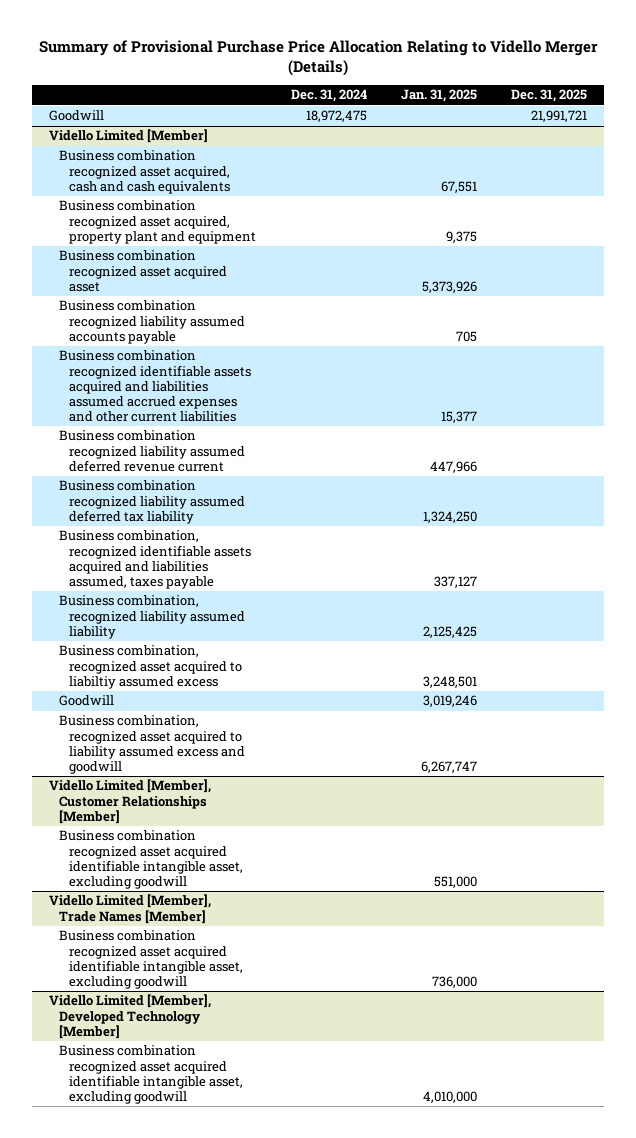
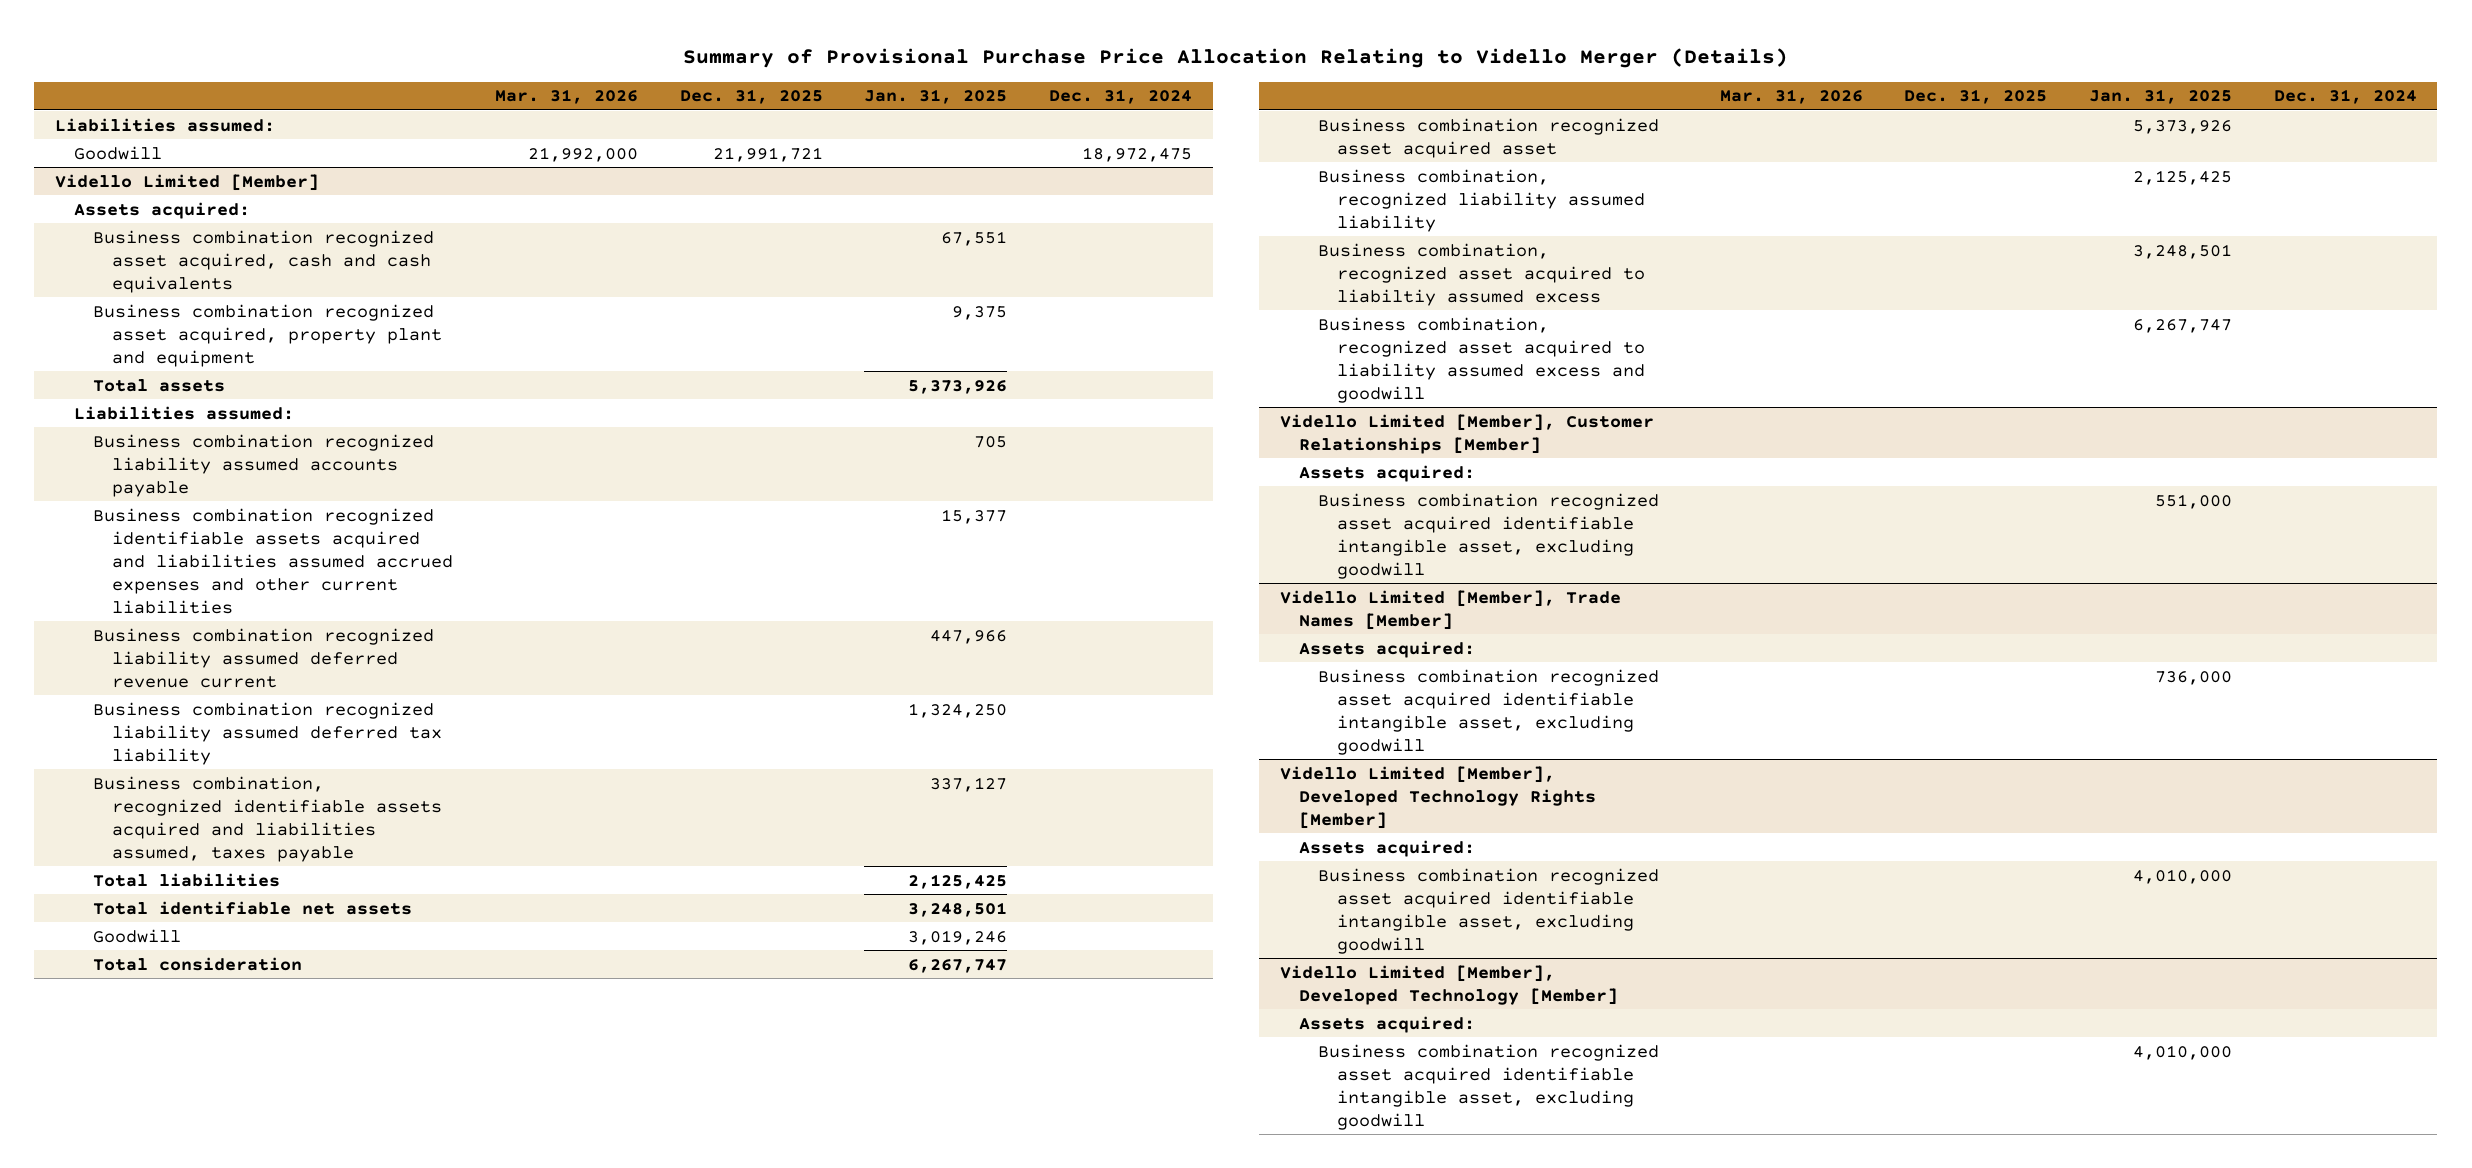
none -> [494,89,638,105] Mar. 31, 2026
none -> [55,117,276,132] Liabilities assumed:
none -> [74,201,251,219] Assets acquired:
none -> [93,378,226,392] Total assets
none -> [74,405,295,420] Liabilities assumed:
none -> [93,872,281,887] Total liabilities
none -> [93,900,413,915] Total identifiable net assets
[59,695,115,707] Goodwill -> [93,928,182,943] Goodwill
none -> [93,956,303,971] Total consideration
[59,250,228,292] Business combination recognized asset acquired asset -> [1317,117,1659,158] Business combination recognized asset acquired asset
none -> [1298,464,1475,482] Assets acquired:
none -> [1298,640,1475,658] Assets acquired:
none -> [1279,765,1596,829] Vidello Limited [Member], Developed Technology Rights [Member]
none -> [1298,839,1475,857] Assets acquired:
none -> [1317,867,1659,954] Business combination recognized asset acquired identifiable intangible asset, excluding goodwill
none -> [1298,1015,1475,1033] Assets acquired:

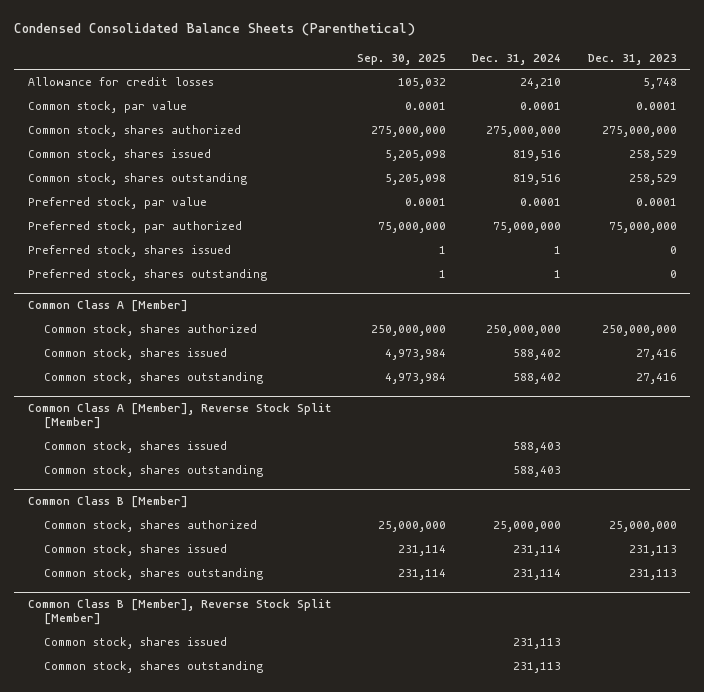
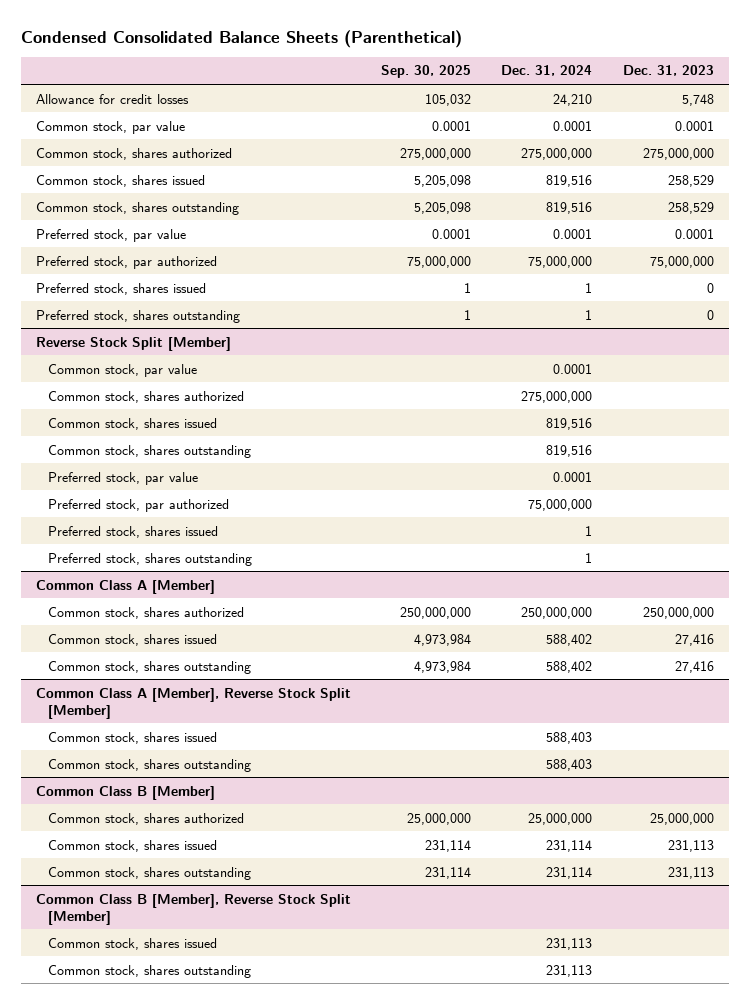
none -> [35,336,231,351] Reverse Stock Split [Member]
none -> [48,363,198,377] Common stock, par value
none -> [48,390,245,403] Common stock, shares authorized
none -> [48,417,218,430] Common stock, shares issued
none -> [48,444,252,458] Common stock, shares outstanding
none -> [48,471,199,485] Preferred stock, par value
none -> [48,498,230,512] Preferred stock, par authorized
none -> [48,525,219,538] Preferred stock, shares issued
none -> [48,552,253,566] Preferred stock, shares outstanding

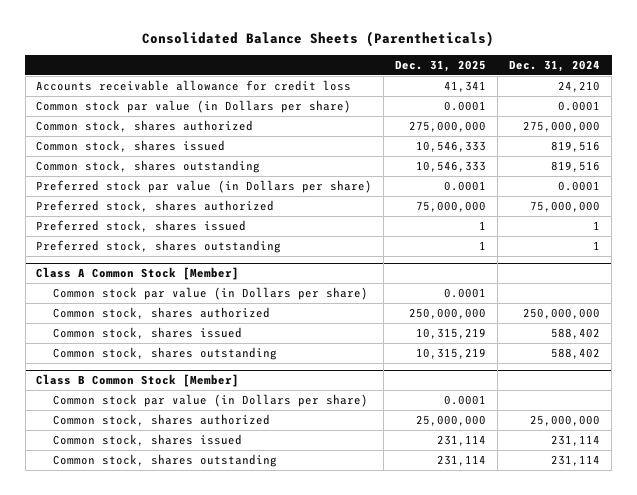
[20,29,462,48] Condensed Consolidated Balance Sheets (Parenthetical) -> [142,31,495,48] Consolidated Balance Sheets (Parentheticals)
[381,65,472,79] Sep. 30, 2025 -> none
[622,65,714,77] Dec. 31, 2023 -> none
none -> [395,59,487,72] Dec. 31, 2025
[35,147,232,160] Common stock, shares authorized -> none
[35,174,205,187] Common stock, shares issued -> none
[35,201,239,215] Common stock, shares outstanding -> none
[35,228,186,242] Preferred stock, par value -> none
[35,255,217,269] Preferred stock, par authorized -> none
[35,282,206,295] Preferred stock, shares issued -> none
[35,309,240,323] Preferred stock, shares outstanding -> none
[35,336,231,351] Reverse Stock Split [Member] -> none
[48,363,198,377] Common stock, par value -> none
[35,93,189,104] Allowance for credit losses -> [36,79,352,91] Accounts receivable allowance for credit loss
[35,120,185,134] Common stock, par value -> [36,99,352,113] Common stock par value (in Dollars per share)
[48,471,199,485] Preferred stock, par value -> [36,179,373,193] Preferred stock par value (in Dollars per share)
[48,498,230,512] Preferred stock, par authorized -> [36,199,275,212] Preferred stock, shares authorized
[35,579,215,594] Common Class A [Member] -> [36,267,240,281] Class A Common Stock [Member]
none -> [53,286,369,300] Common stock par value (in Dollars per share)
[35,687,351,719] Common Class A [Member], Reverse Stock Split [Member] -> none
[48,731,218,744] Common stock, shares issued -> none
[48,758,252,772] Common stock, shares outstanding -> none
[35,785,215,800] Common Class B [Member] -> [36,374,240,388] Class B Common Stock [Member]
none -> [53,393,369,407] Common stock par value (in Dollars per share)
[35,893,351,925] Common Class B [Member], Reverse Stock Split [Member] -> none
[48,937,218,950] Common stock, shares issued -> none
[48,964,252,978] Common stock, shares outstanding -> none

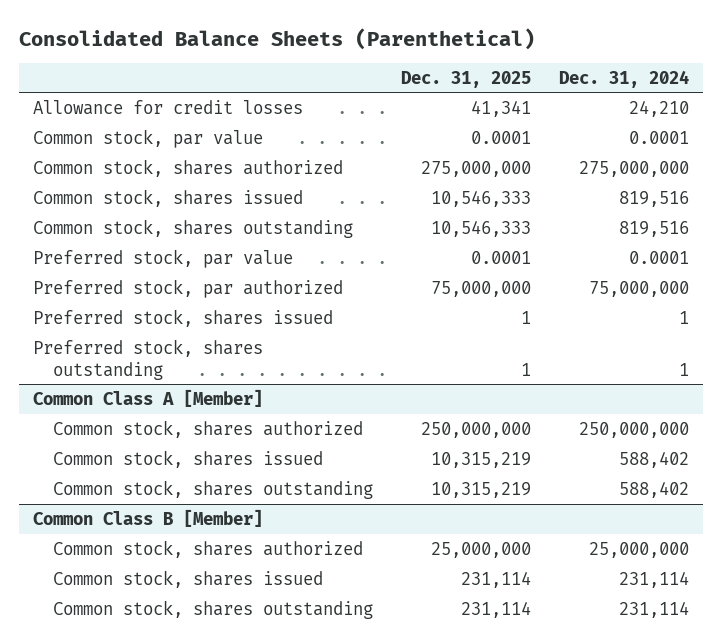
[142,31,495,48] Consolidated Balance Sheets (Parentheticals) -> [18,27,535,50] Consolidated Balance Sheets (Parenthetical)
[36,79,352,91] Accounts receivable allowance for credit loss -> [32,99,303,115] Allowance for credit losses
[36,99,352,113] Common stock par value (in Dollars per share) -> [32,128,263,148] Common stock, par value
[36,179,373,193] Preferred stock par value (in Dollars per share) -> [32,248,293,268] Preferred stock, par value
[36,199,275,212] Preferred stock, shares authorized -> [32,278,343,298] Preferred stock, par authorized
[53,286,369,300] Common stock par value (in Dollars per share) -> none
[36,267,240,281] Class A Common Stock [Member] -> [32,388,263,407] Common Class A [Member]
[53,393,369,407] Common stock par value (in Dollars per share) -> none
[36,374,240,388] Class B Common Stock [Member] -> [32,508,263,527] Common Class B [Member]

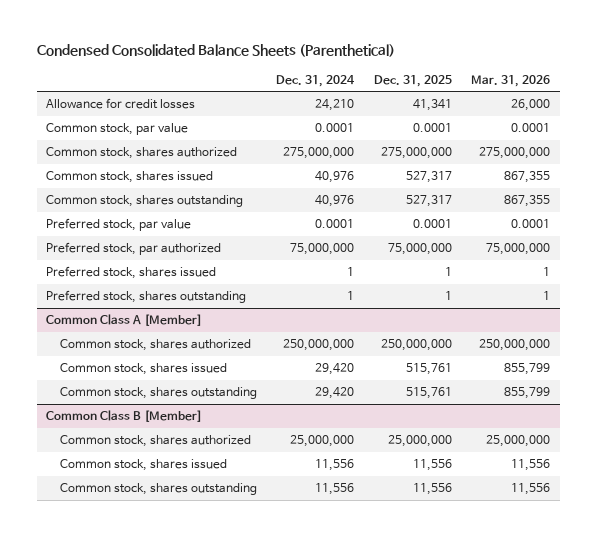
[18,27,535,50] Consolidated Balance Sheets (Parenthetical) -> [36,44,395,58] Condensed Consolidated Balance Sheets (Parenthetical)
none -> [471,74,551,87] Mar. 31, 2026
[431,189,532,207] 10,546,333 -> [405,171,452,184] 527,317
[619,190,690,207] 819,516 -> [315,171,355,184] 40,976
[431,219,532,237] 10,546,333 -> [405,195,452,208] 527,317
[619,220,690,237] 819,516 -> [315,195,355,208] 40,976
[431,451,532,468] 10,315,219 -> [405,363,452,376] 515,761
[619,450,690,468] 588,402 -> [315,363,355,376] 29,420
[431,481,532,498] 10,315,219 -> [405,387,452,400] 515,761
[619,480,690,498] 588,402 -> [315,387,355,400] 29,420
[461,570,532,588] 231,114 -> [412,459,452,472] 11,556
[619,570,690,588] 231,114 -> [315,459,355,472] 11,556
[461,600,532,618] 231,114 -> [412,483,452,496] 11,556
[619,600,690,618] 231,114 -> [315,483,355,496] 11,556

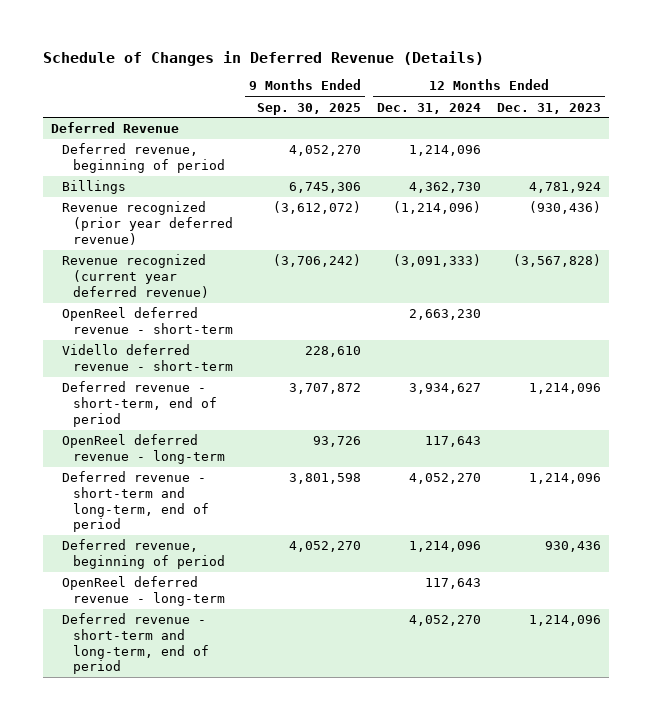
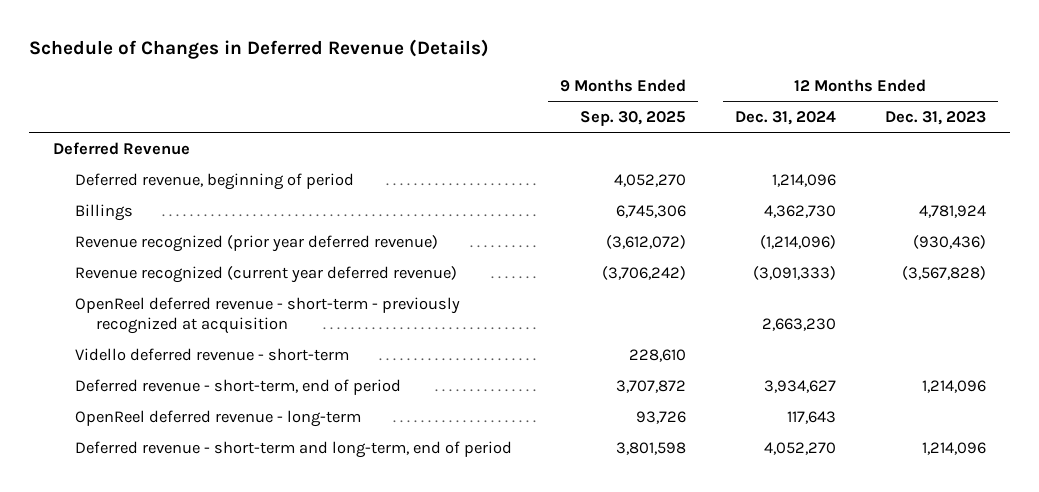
[62,307,234,334] OpenReel deferred revenue - short-term -> [74,296,460,335] OpenReel deferred revenue - short-term - previously recognized at acquisition
[62,539,226,569] Deferred revenue, beginning of period -> none
[62,576,226,606] OpenReel deferred revenue - long-term -> none
[62,613,210,675] Deferred revenue - short-term and long-term, end of period -> none

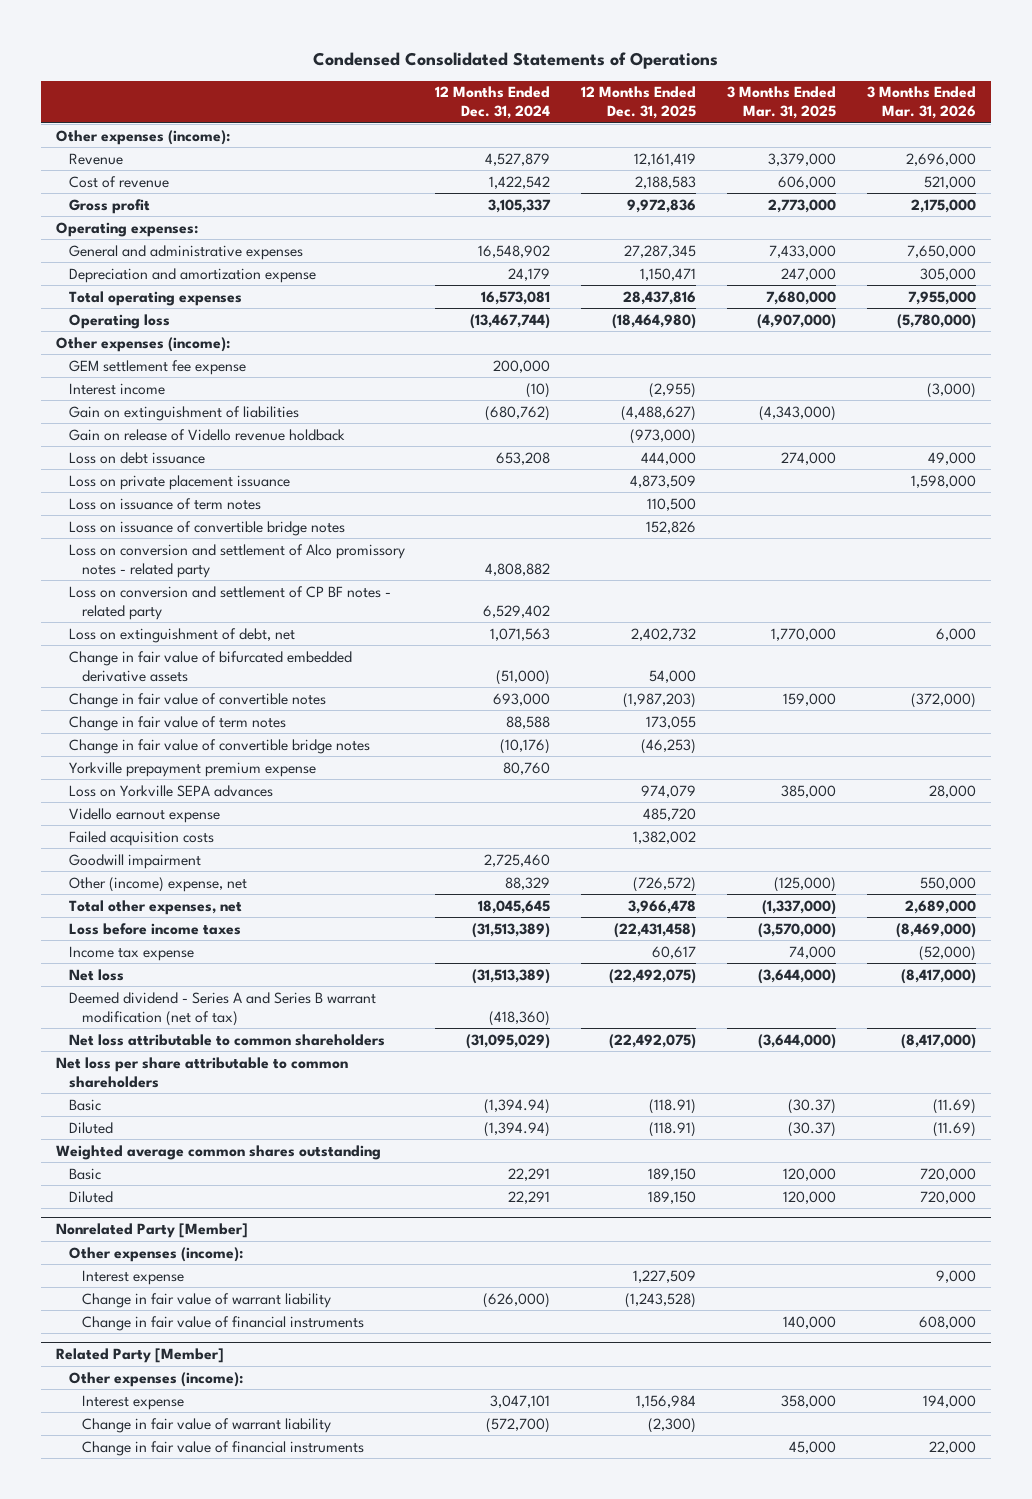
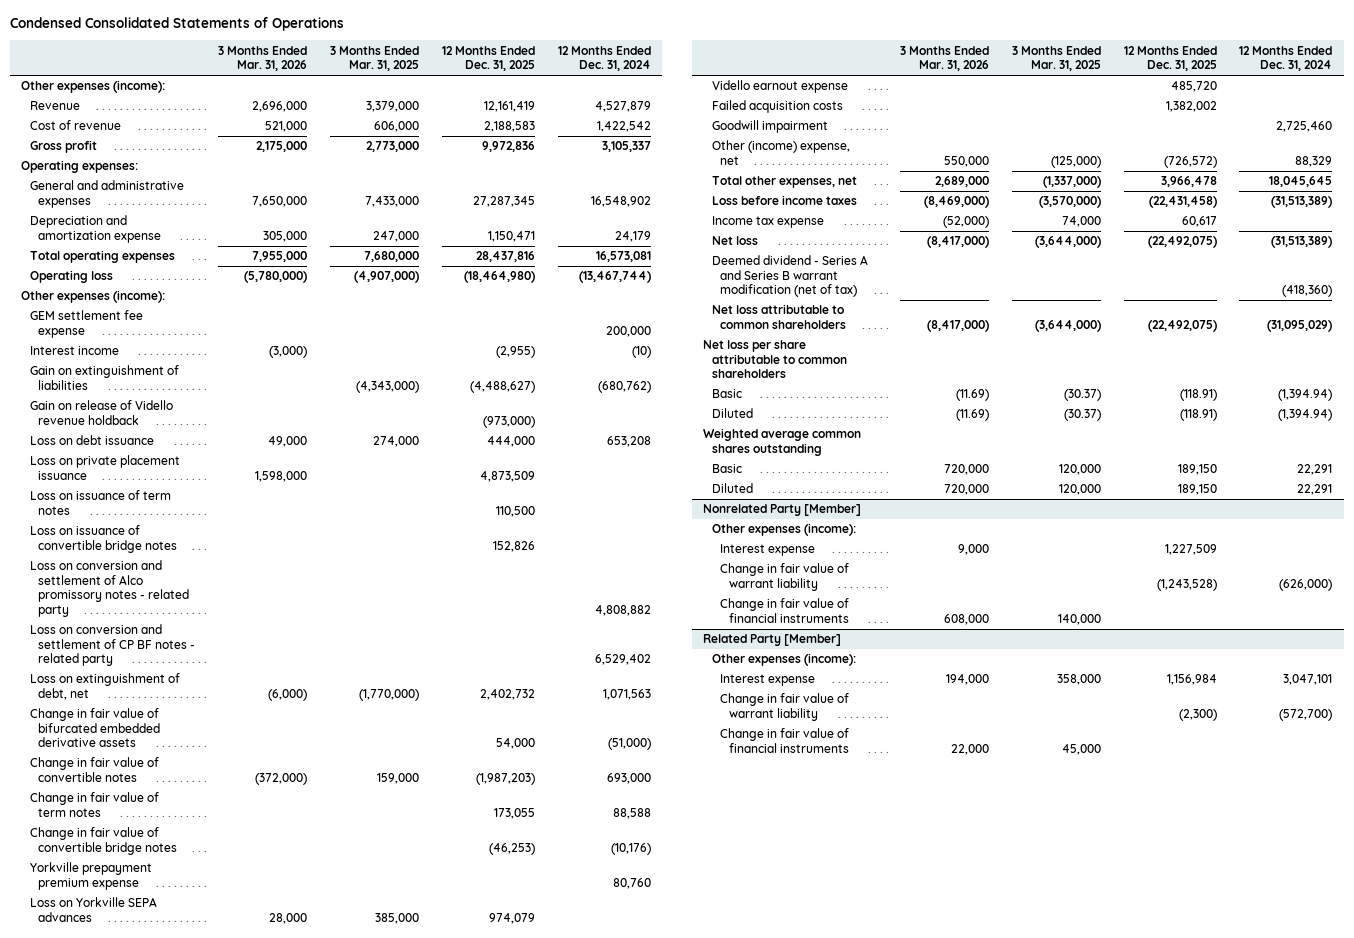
[770,627,836,641] 1,770,000 -> [358,688,419,701] (1,770,000)
[935,627,976,641] 6,000 -> [268,688,308,701] (6,000)

